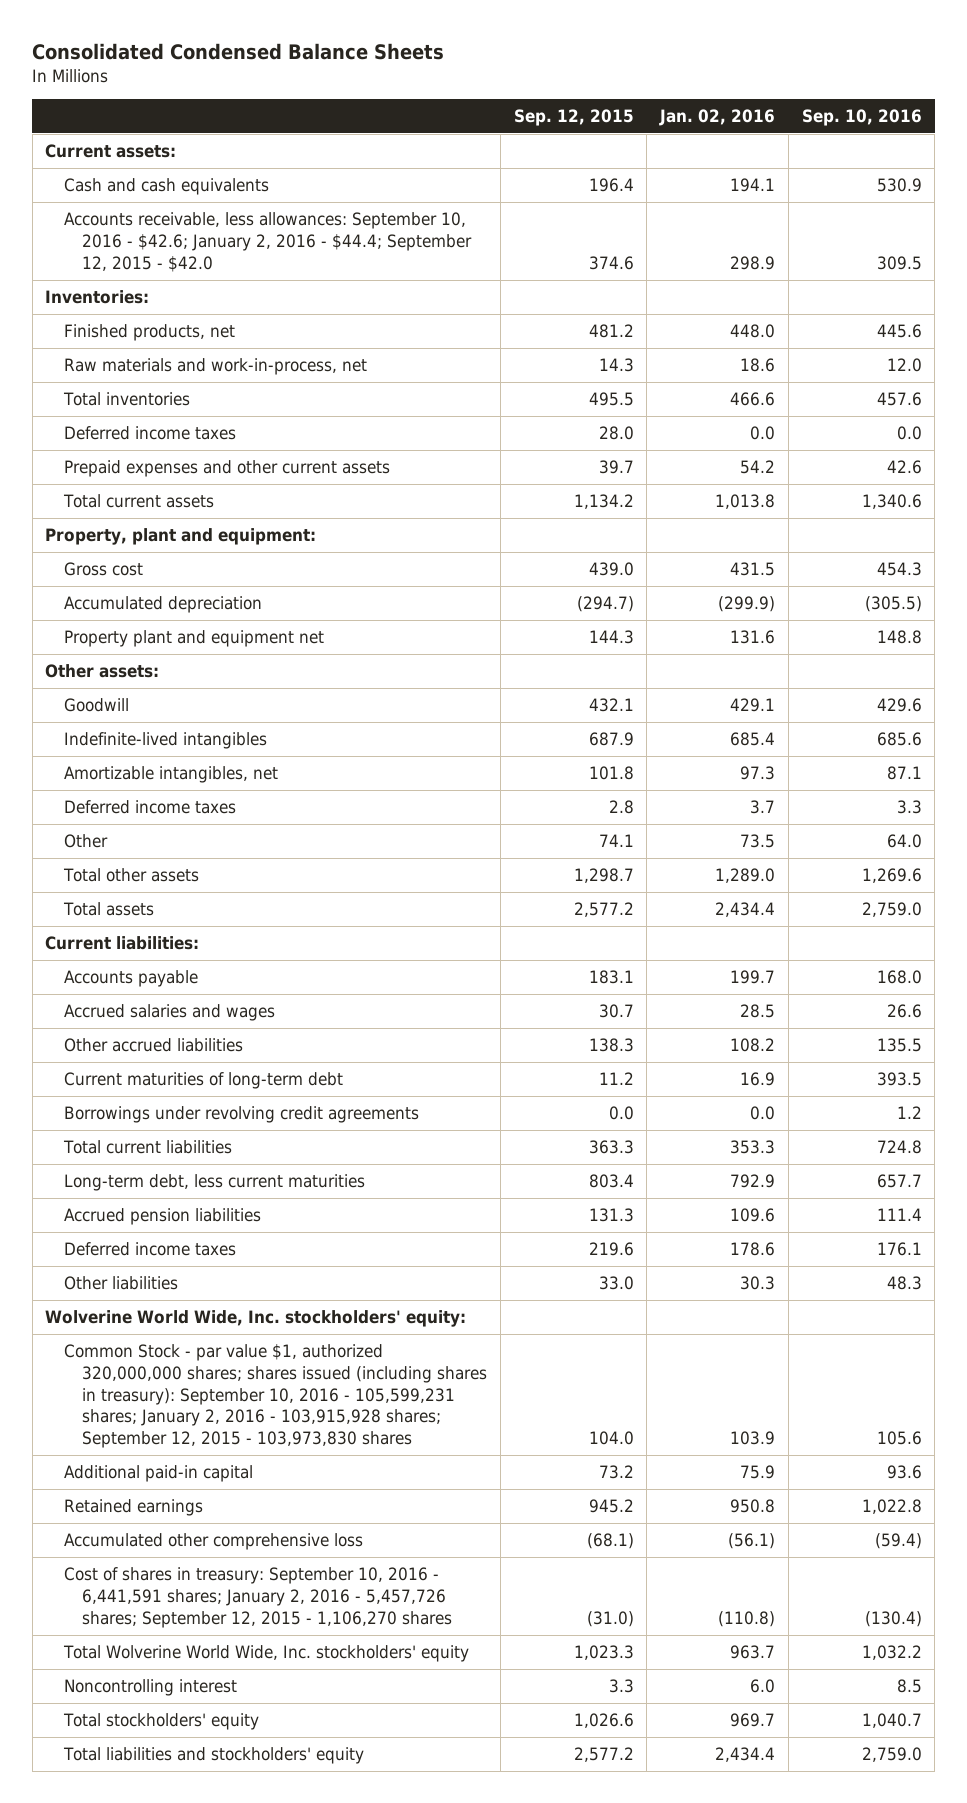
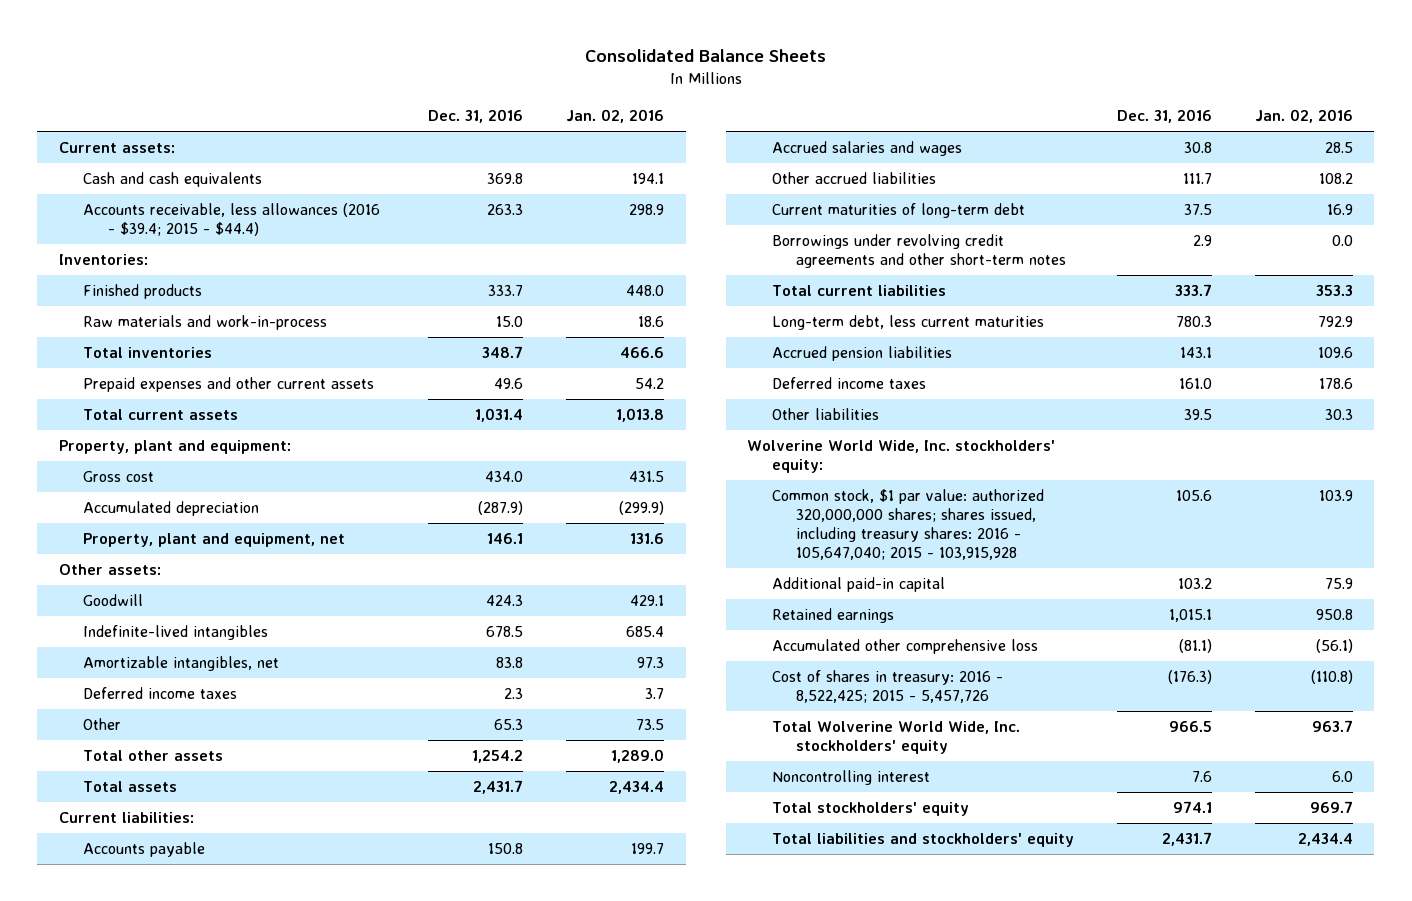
[32,42,445,60] Consolidated Condensed Balance Sheets -> [584,49,826,63] Consolidated Balance Sheets
[513,108,634,126] Sep. 12, 2015 -> none
[801,108,922,126] Sep. 10, 2016 -> none
none -> [428,109,524,124] Dec. 31, 2016
[63,212,473,272] Accounts receivable, less allowances: September 10, 2016 - $42.6; January 2, 2016 - $44.4; September 12, 2015 - $42.0 -> [83,203,381,236] Accounts receivable, less allowances (2016 - $39.4; 2015 - $44.4)
[63,324,235,342] Finished products, net -> [83,284,203,300] Finished products
[63,358,367,376] Raw materials and work-in-process, net -> [83,315,328,331] Raw materials and work-in-process
[63,426,236,441] Deferred income taxes -> none
[63,630,324,648] Property plant and equipment net -> [83,533,346,548] Property, plant and equipment, net
[63,1106,419,1124] Borrowings under revolving credit agreements -> [771,234,1067,268] Borrowings under revolving credit agreements and other short-term notes
[63,1344,488,1449] Common Stock - par value $1, authorized 320,000,000 shares; shares issued (including shares in treasury): September 10, 2016 - 105,599,231 shares; January 2, 2016 - 103,915,928 shares; September 12, 2015 - 103,973,830 shares -> [771,489,1044,560] Common stock, $1 par value: authorized 320,000,000 shares; shares issued, including treasury shares: 2016 - 105,647,040; 2015 - 103,915,928
[63,1567,453,1628] Cost of shares in treasury: September 10, 2016 - 6,441,591 shares; January 2, 2016 - 5,457,726 shares; September 12, 2015 - 1,106,270 shares -> [771,670,1003,703] Cost of shares in treasury: 2016 - 8,522,425; 2015 - 5,457,726

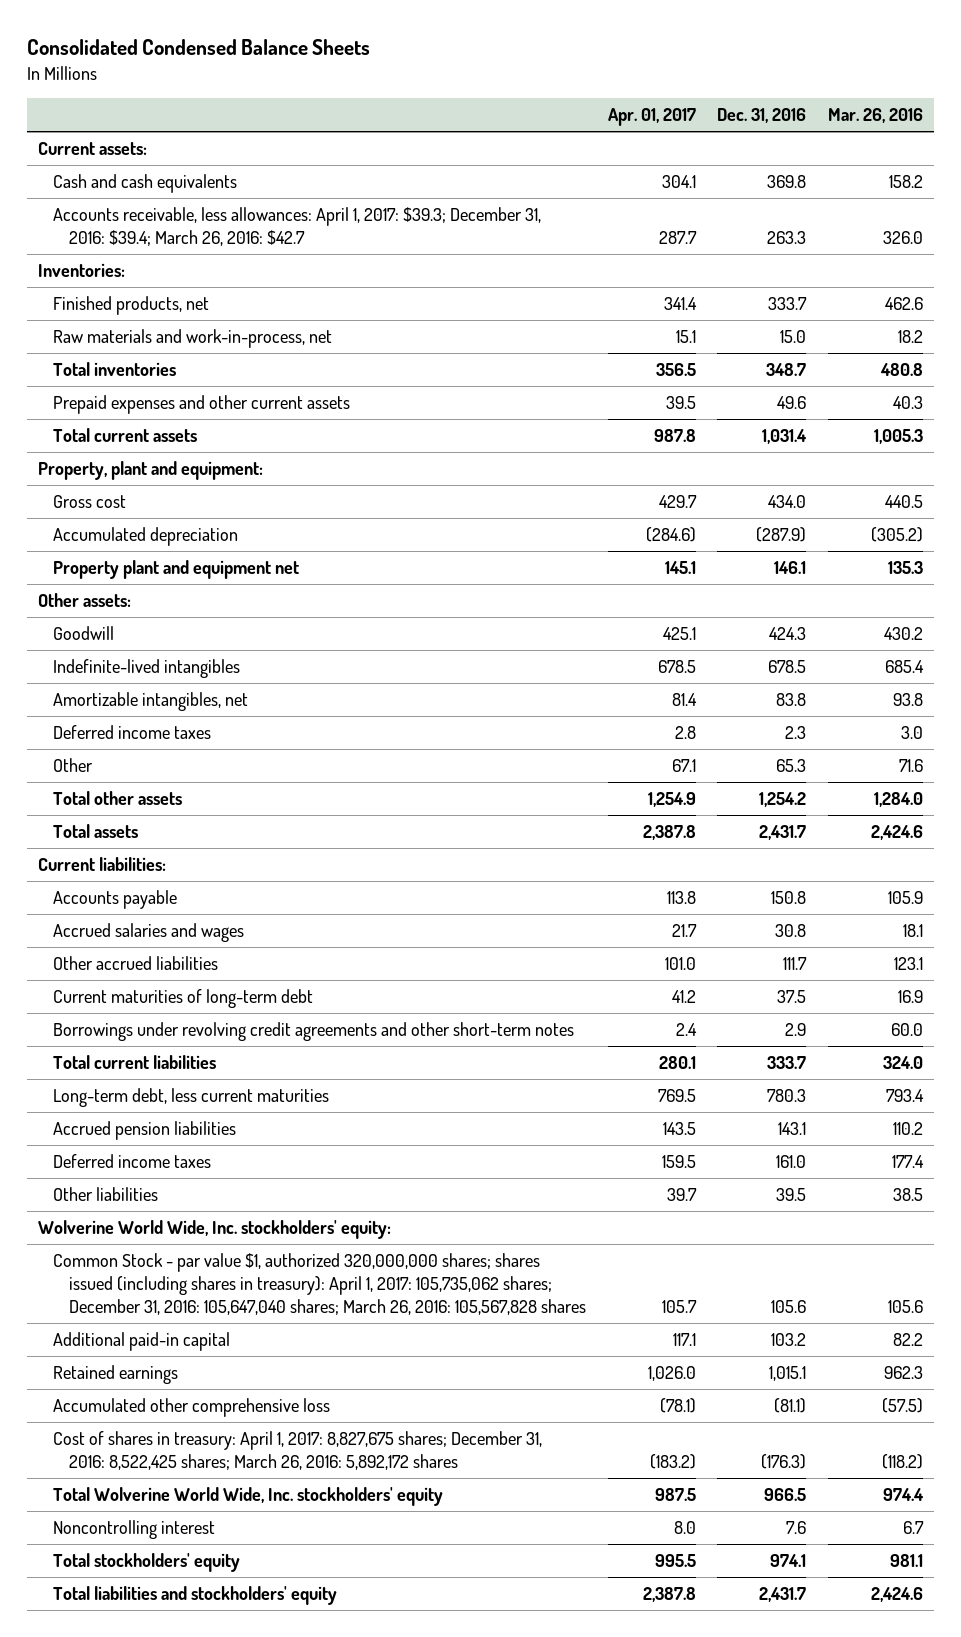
[584,49,826,63] Consolidated Balance Sheets -> [27,39,371,56] Consolidated Condensed Balance Sheets
[566,109,665,124] Jan. 02, 2016 -> none
none -> [607,108,696,127] Apr. 01, 2017
none -> [828,108,924,124] Mar. 26, 2016
[83,203,381,236] Accounts receivable, less allowances (2016 - $39.4; 2015 - $44.4) -> [53,207,542,247] Accounts receivable, less allowances: April 1, 2017: $39.3; December 31, 2016: $39.4; March 26, 2016: $42.7
[83,284,203,300] Finished products -> [53,296,210,316] Finished products, net
[83,315,328,331] Raw materials and work-in-process -> [53,329,333,349] Raw materials and work-in-process, net
[83,533,346,548] Property, plant and equipment, net -> [53,560,300,580] Property plant and equipment net
[771,489,1044,560] Common stock, $1 par value: authorized 320,000,000 shares; shares issued, including treasury shares: 2016 - 105,647,040; 2015 - 103,915,928 -> [53,1253,586,1316] Common Stock - par value $1, authorized 320,000,000 shares; shares issued (including shares in treasury): April 1, 2017: 105,735,062 shares; December 31, 2016: 105,647,040 shares; March 26, 2016: 105,567,828 shares
[771,670,1003,703] Cost of shares in treasury: 2016 - 8,522,425; 2015 - 5,457,726 -> [53,1431,543,1471] Cost of shares in treasury: April 1, 2017: 8,827,675 shares; December 31, 2016: 8,522,425 shares; March 26, 2016: 5,892,172 shares

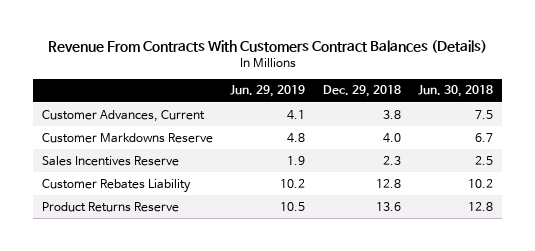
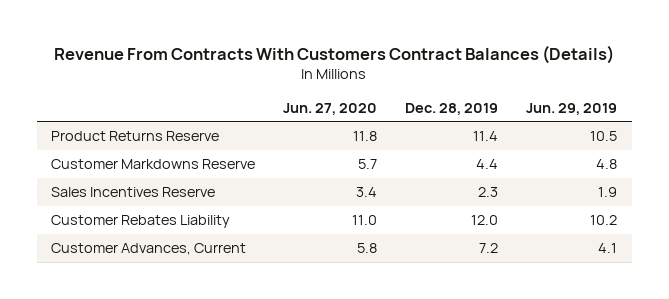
[322,85,401,98] Dec. 29, 2018 -> none
[418,85,494,98] Jun. 30, 2018 -> none
none -> [283,102,378,115] Jun. 27, 2020
none -> [405,102,499,115] Dec. 28, 2019
[41,201,179,212] Product Returns Reserve -> [51,131,220,142] Product Returns Reserve
[41,109,205,122] Customer Advances, Current -> [51,243,247,256] Customer Advances, Current

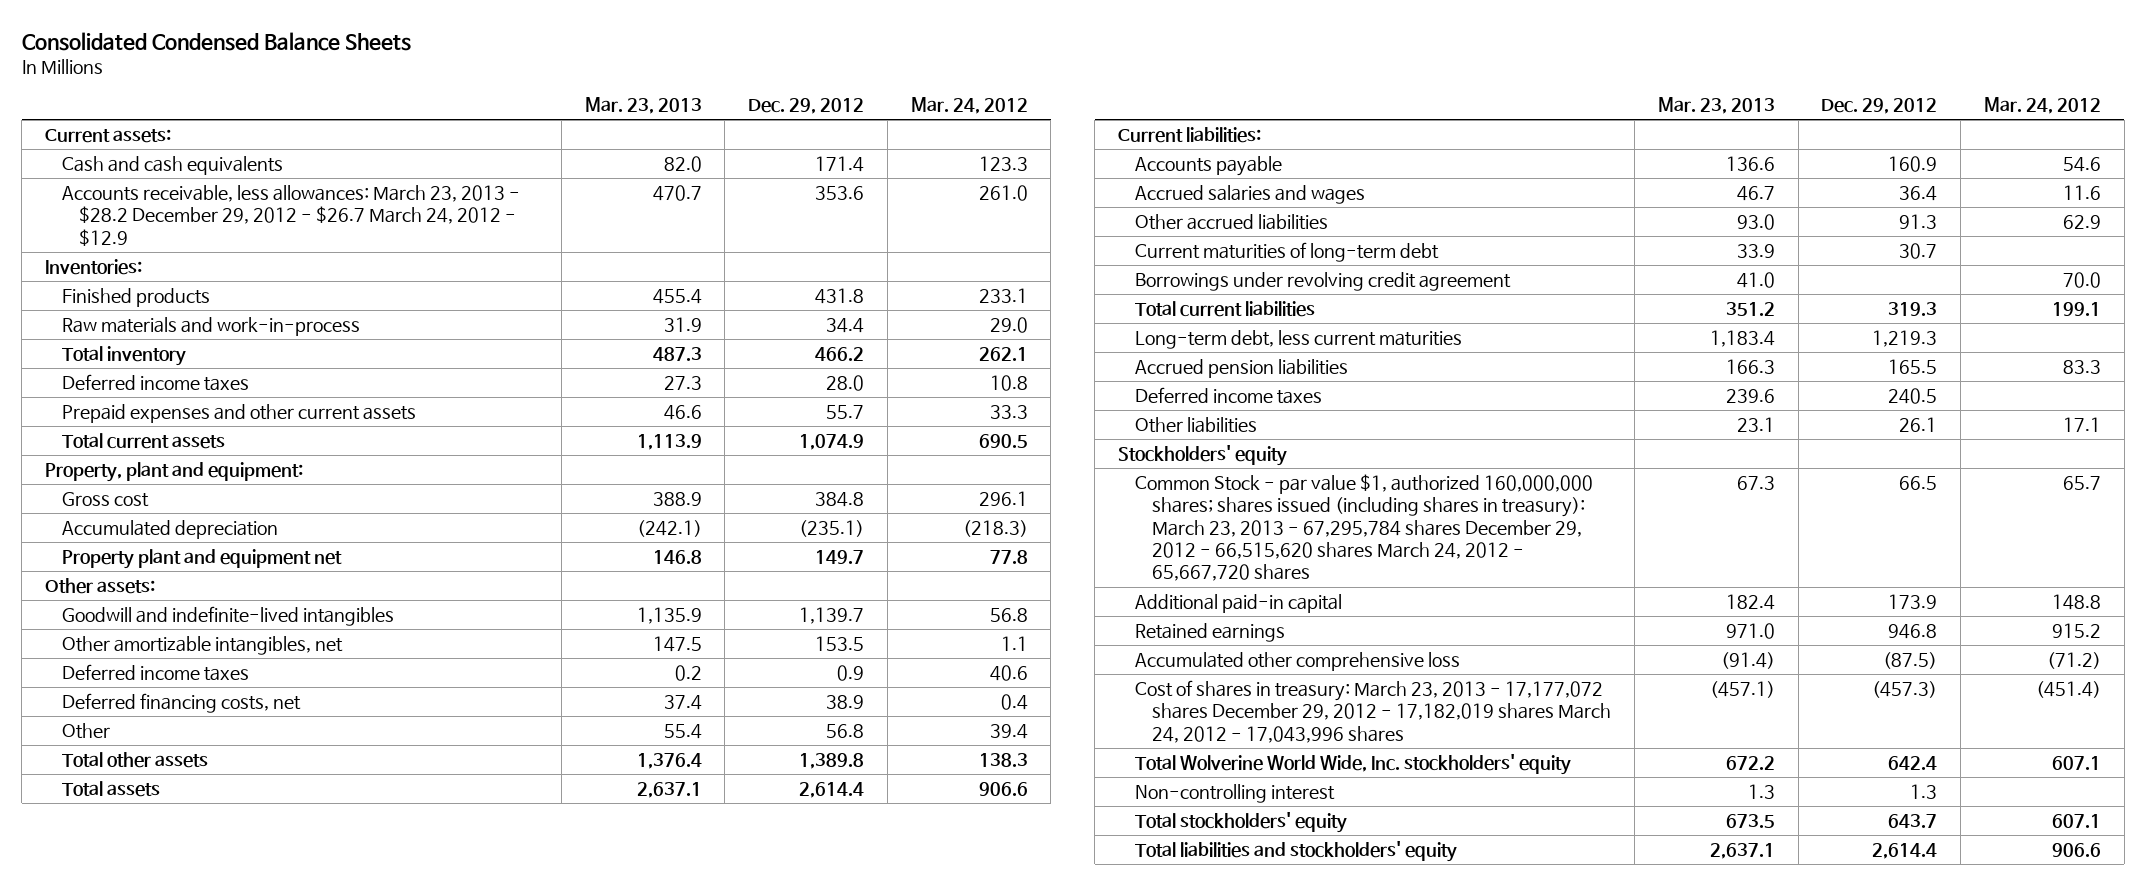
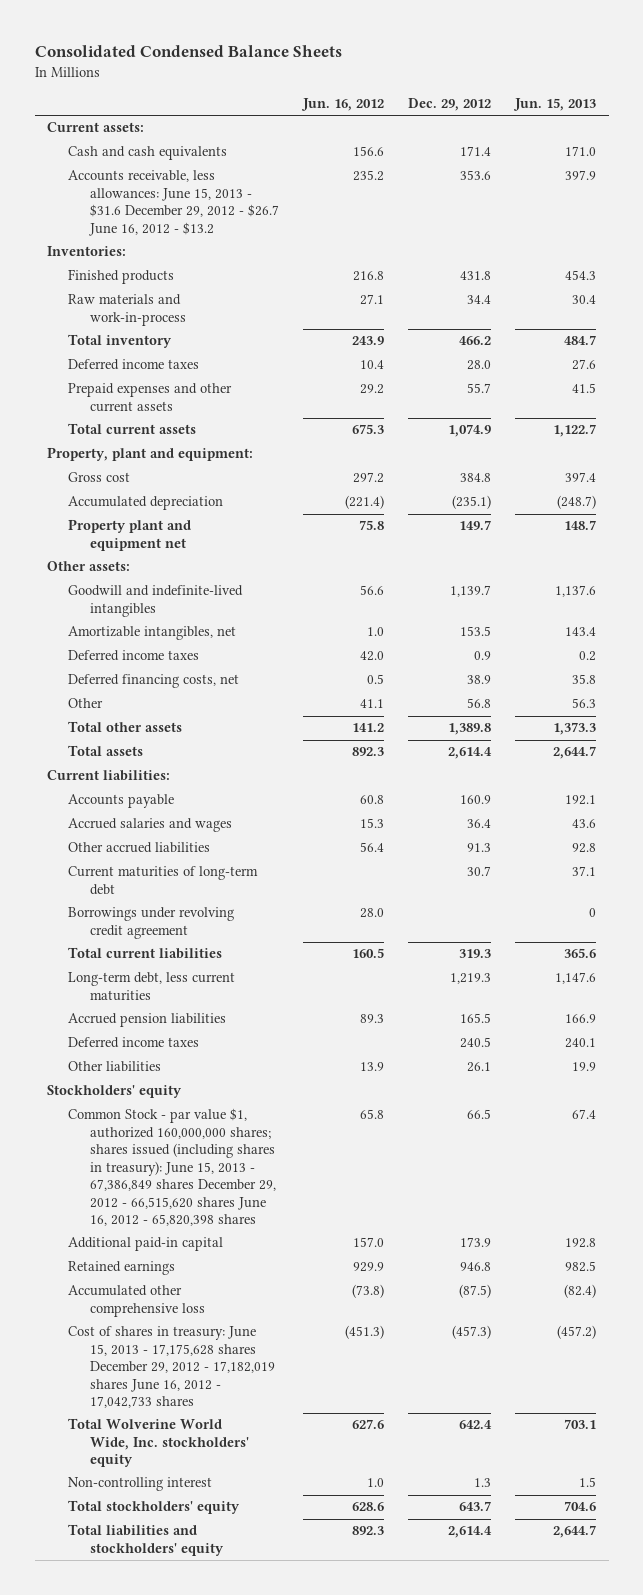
[584,97,702,115] Mar. 23, 2013 -> none
[910,97,1028,115] Mar. 24, 2012 -> none
none -> [301,98,385,112] Jun. 16, 2012
none -> [513,98,597,112] Jun. 15, 2013
[62,184,521,246] Accounts receivable, less allowances: March 23, 2013 - $28.2 December 29, 2012 - $26.7 March 24, 2012 - $12.9 -> [68,170,279,236] Accounts receivable, less allowances: June 15, 2013 - $31.6 December 29, 2012 - $26.7 June 16, 2012 - $13.2
[62,635,344,655] Other amortizable intangibles, net -> [68,626,237,641] Amortizable intangibles, net
[1135,473,1594,582] Common Stock - par value $1, authorized 160,000,000 shares; shares issued (including shares in treasury): March 23, 2013 - 67,295,784 shares December 29, 2012 - 66,515,620 shares March 24, 2012 - 65,667,720 shares -> [68,1108,276,1227] Common Stock - par value $1, authorized 160,000,000 shares; shares issued (including shares in treasury): June 15, 2013 - 67,386,849 shares December 29, 2012 - 66,515,620 shares June 16, 2012 - 65,820,398 shares
[1135,679,1612,743] Cost of shares in treasury: March 23, 2013 - 17,177,072 shares December 29, 2012 - 17,182,019 shares March 24, 2012 - 17,043,996 shares -> [68,1326,275,1409] Cost of shares in treasury: June 15, 2013 - 17,175,628 shares December 29, 2012 - 17,182,019 shares June 16, 2012 - 17,042,733 shares

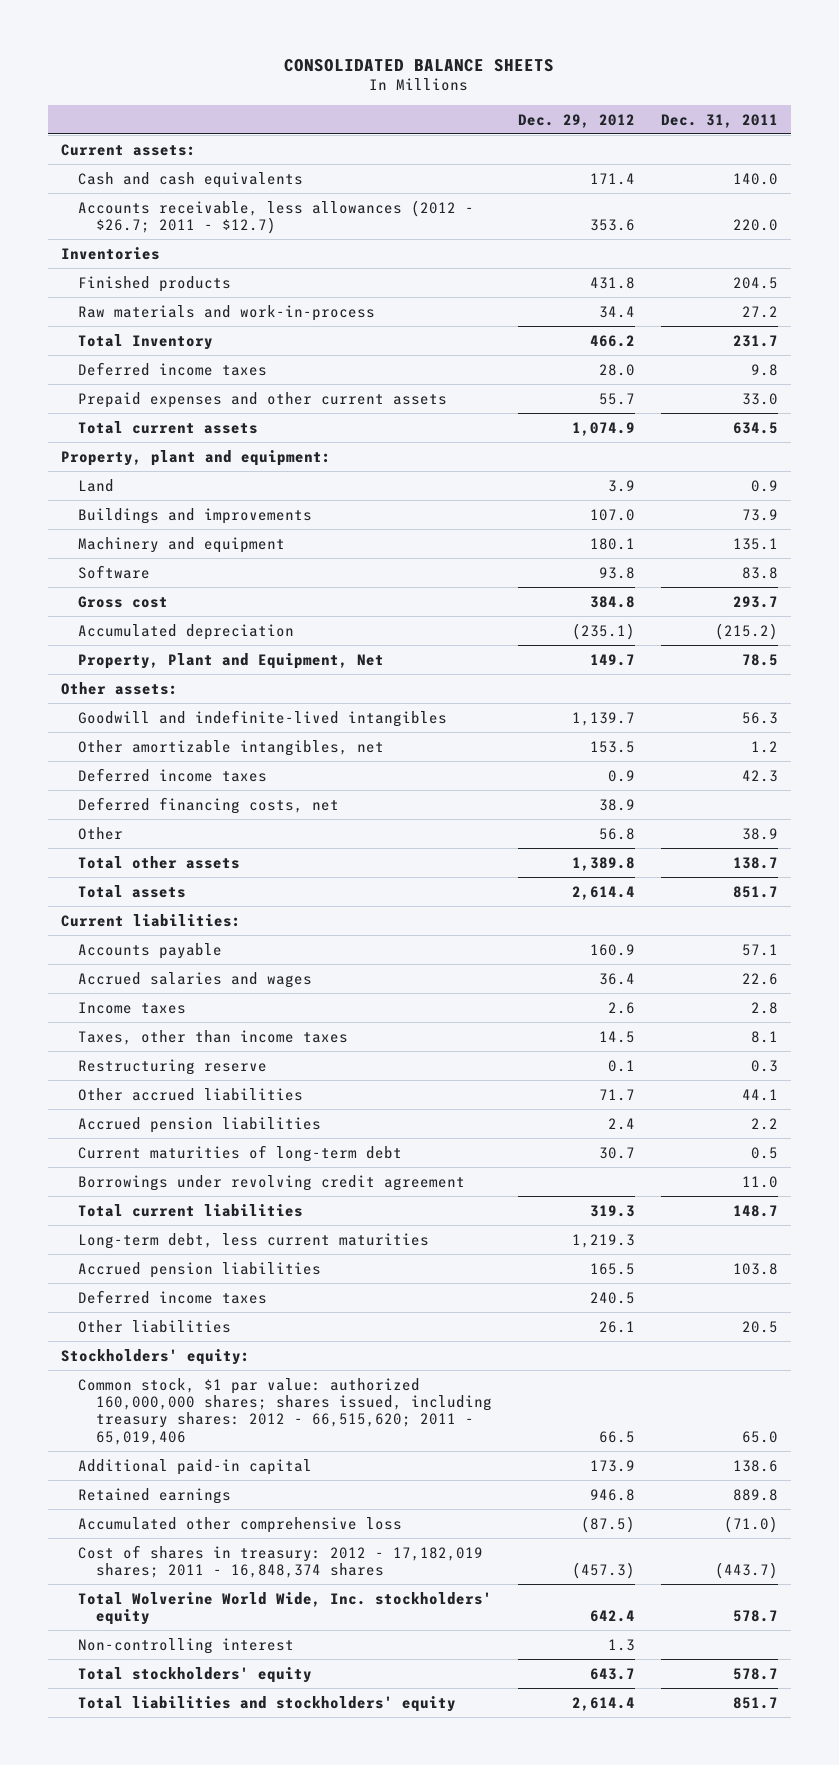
[34,45,342,58] Consolidated Condensed Balance Sheets -> [284,58,555,72] CONSOLIDATED BALANCE SHEETS
[301,98,385,112] Jun. 16, 2012 -> none
[513,98,597,112] Jun. 15, 2013 -> none
none -> [661,113,779,128] Dec. 31, 2011
[68,170,279,236] Accounts receivable, less allowances: June 15, 2013 - $31.6 December 29, 2012 - $26.7 June 16, 2012 - $13.2 -> [78,199,475,234] Accounts receivable, less allowances (2012 - $26.7; 2011 - $12.7)
[46,246,126,257] Inventories: -> [60,246,160,260] Inventories
[68,334,173,349] Total inventory -> [78,333,214,350] Total Inventory
none -> [78,478,115,492] Land
none -> [78,507,313,524] Buildings and improvements
none -> [78,536,286,553] Machinery and equipment
none -> [78,564,151,579] Software
[68,519,192,551] Property plant and equipment net -> [78,652,385,669] Property, Plant and Equipment, Net
[68,626,237,641] Amortizable intangibles, net -> [78,739,385,756] Other amortizable intangibles, net
none -> [78,1001,187,1014] Income taxes
none -> [78,1029,349,1045] Taxes, other than income taxes
none -> [78,1058,268,1075] Restructuring reserve
[467,843,492,853] 91.3 -> [599,1088,636,1101] 71.7
none -> [78,1116,322,1133] Accrued pension liabilities
[46,1085,182,1099] Stockholders' equity -> [60,1348,250,1365] Stockholders' equity:
[68,1108,276,1227] Common Stock - par value $1, authorized 160,000,000 shares; shares issued (including shares in treasury): June 15, 2013 - 67,386,849 shares December 29, 2012 - 66,515,620 shares June 16, 2012 - 65,820,398 shares -> [78,1377,493,1445] Common stock, $1 par value: authorized 160,000,000 shares; shares issued, including treasury shares: 2012 - 66,515,620; 2011 - 65,019,406
[68,1326,275,1409] Cost of shares in treasury: June 15, 2013 - 17,175,628 shares December 29, 2012 - 17,182,019 shares June 16, 2012 - 17,042,733 shares -> [78,1544,484,1578] Cost of shares in treasury: 2012 - 17,182,019 shares; 2011 - 16,848,374 shares

